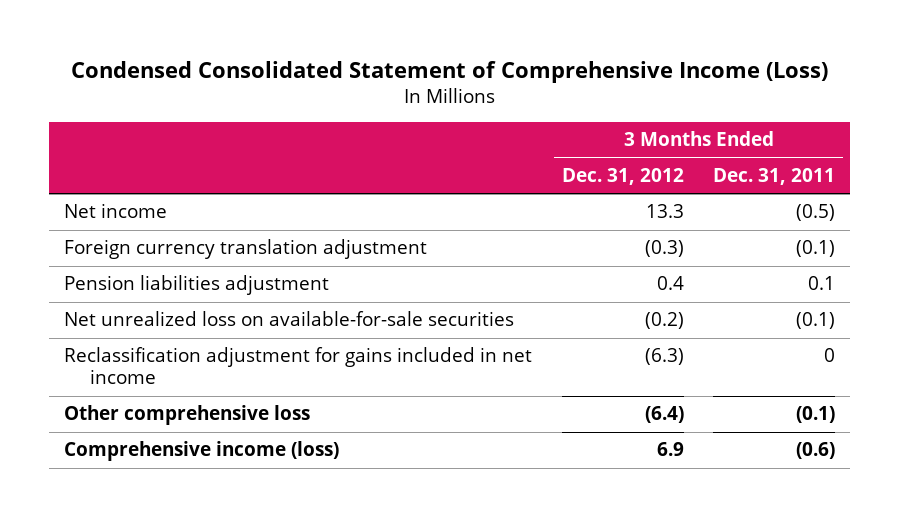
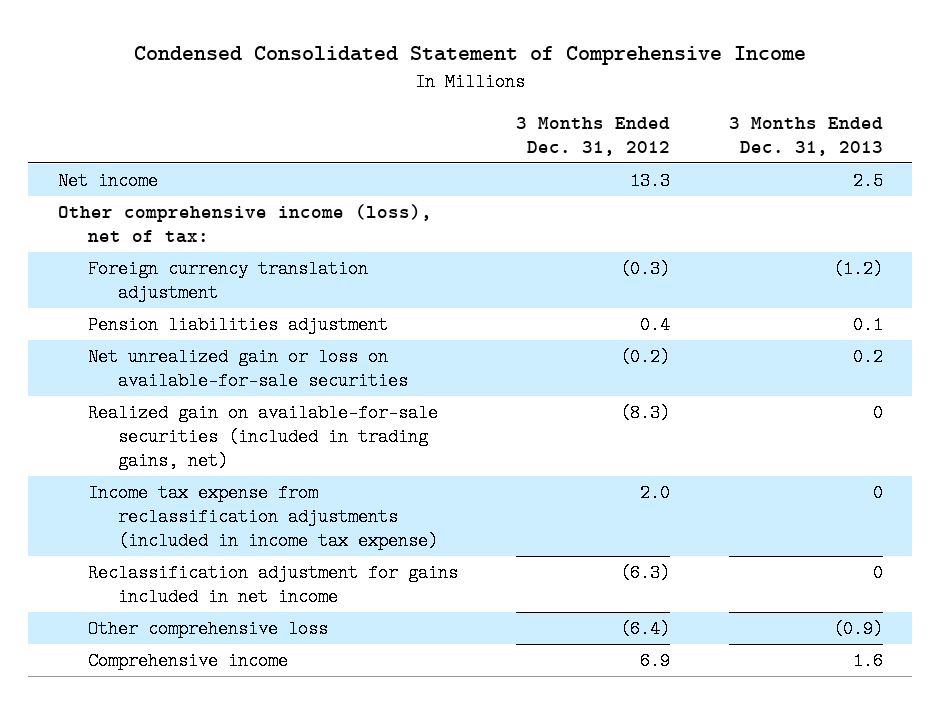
[70,60,828,83] Condensed Consolidated Statement of Comprehensive Income (Loss) -> [134,45,807,65] Condensed Consolidated Statement of Comprehensive Income
[713,168,836,186] Dec. 31, 2011 -> none
none -> [728,117,883,156] 3 Months Ended Dec. 31, 2013
none -> [57,204,432,244] Other comprehensive income (loss), net of tax:
[63,311,514,327] Net unrealized loss on available-for-sale securities -> [87,348,408,391] Net unrealized gain or loss on available-for-sale securities
none -> [87,404,438,471] Realized gain on available-for-sale securities (included in trading gains, net)
none -> [87,484,438,551] Income tax expense from reclassification adjustments (included in income tax expense)
[63,441,339,462] Comprehensive income (loss) -> [87,652,288,671] Comprehensive income

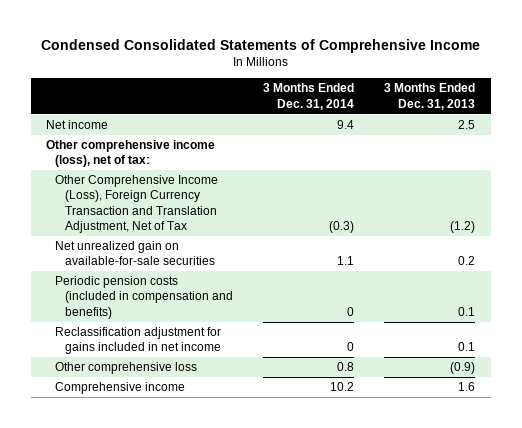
[134,45,807,65] Condensed Consolidated Statement of Comprehensive Income -> [40,38,480,53] Condensed Consolidated Statements of Comprehensive Income
[516,117,671,156] 3 Months Ended Dec. 31, 2012 -> none
none -> [263,83,355,110] 3 Months Ended Dec. 31, 2014
[87,316,388,335] Pension liabilities adjustment -> none
[87,404,438,471] Realized gain on available-for-sale securities (included in trading gains, net) -> none
[87,484,438,551] Income tax expense from reclassification adjustments (included in income tax expense) -> none
[87,260,368,303] Foreign currency translation adjustment -> [55,175,219,233] Other Comprehensive Income (Loss), Foreign Currency Transaction and Translation Adjustment, Net of Tax
[87,348,408,391] Net unrealized gain or loss on available-for-sale securities -> [55,241,215,266] Net unrealized gain on available-for-sale securities
none -> [55,276,233,319] Periodic pension costs (included in compensation and benefits)
[872,564,883,583] 0 -> [458,342,476,352] 0.1

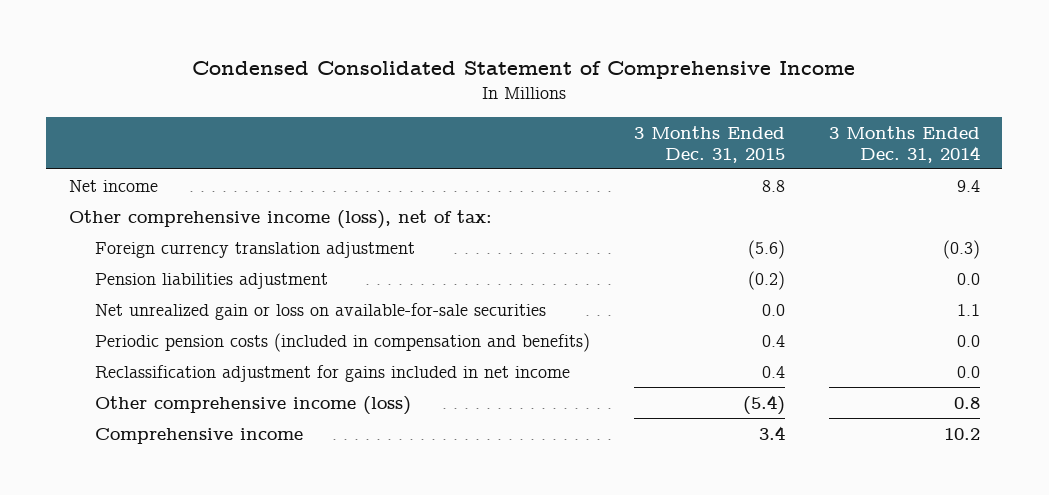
[40,38,480,53] Condensed Consolidated Statements of Comprehensive Income -> [192,60,856,79] Condensed Consolidated Statement of Comprehensive Income
[384,83,476,110] 3 Months Ended Dec. 31, 2013 -> none
none -> [634,125,786,163] 3 Months Ended Dec. 31, 2015
[55,175,219,233] Other Comprehensive Income (Loss), Foreign Currency Transaction and Translation Adjustment, Net of Tax -> [95,241,416,258] Foreign currency translation adjustment
none -> [95,272,329,289] Pension liabilities adjustment
[55,241,215,266] Net unrealized gain on available-for-sale securities -> [95,302,547,320] Net unrealized gain or loss on available-for-sale securities
[347,306,355,316] 0 -> [957,334,981,347] 0.0
[347,342,355,352] 0 -> [957,365,981,378] 0.0
[55,362,198,375] Other comprehensive loss -> [95,395,412,415] Other comprehensive income (loss)

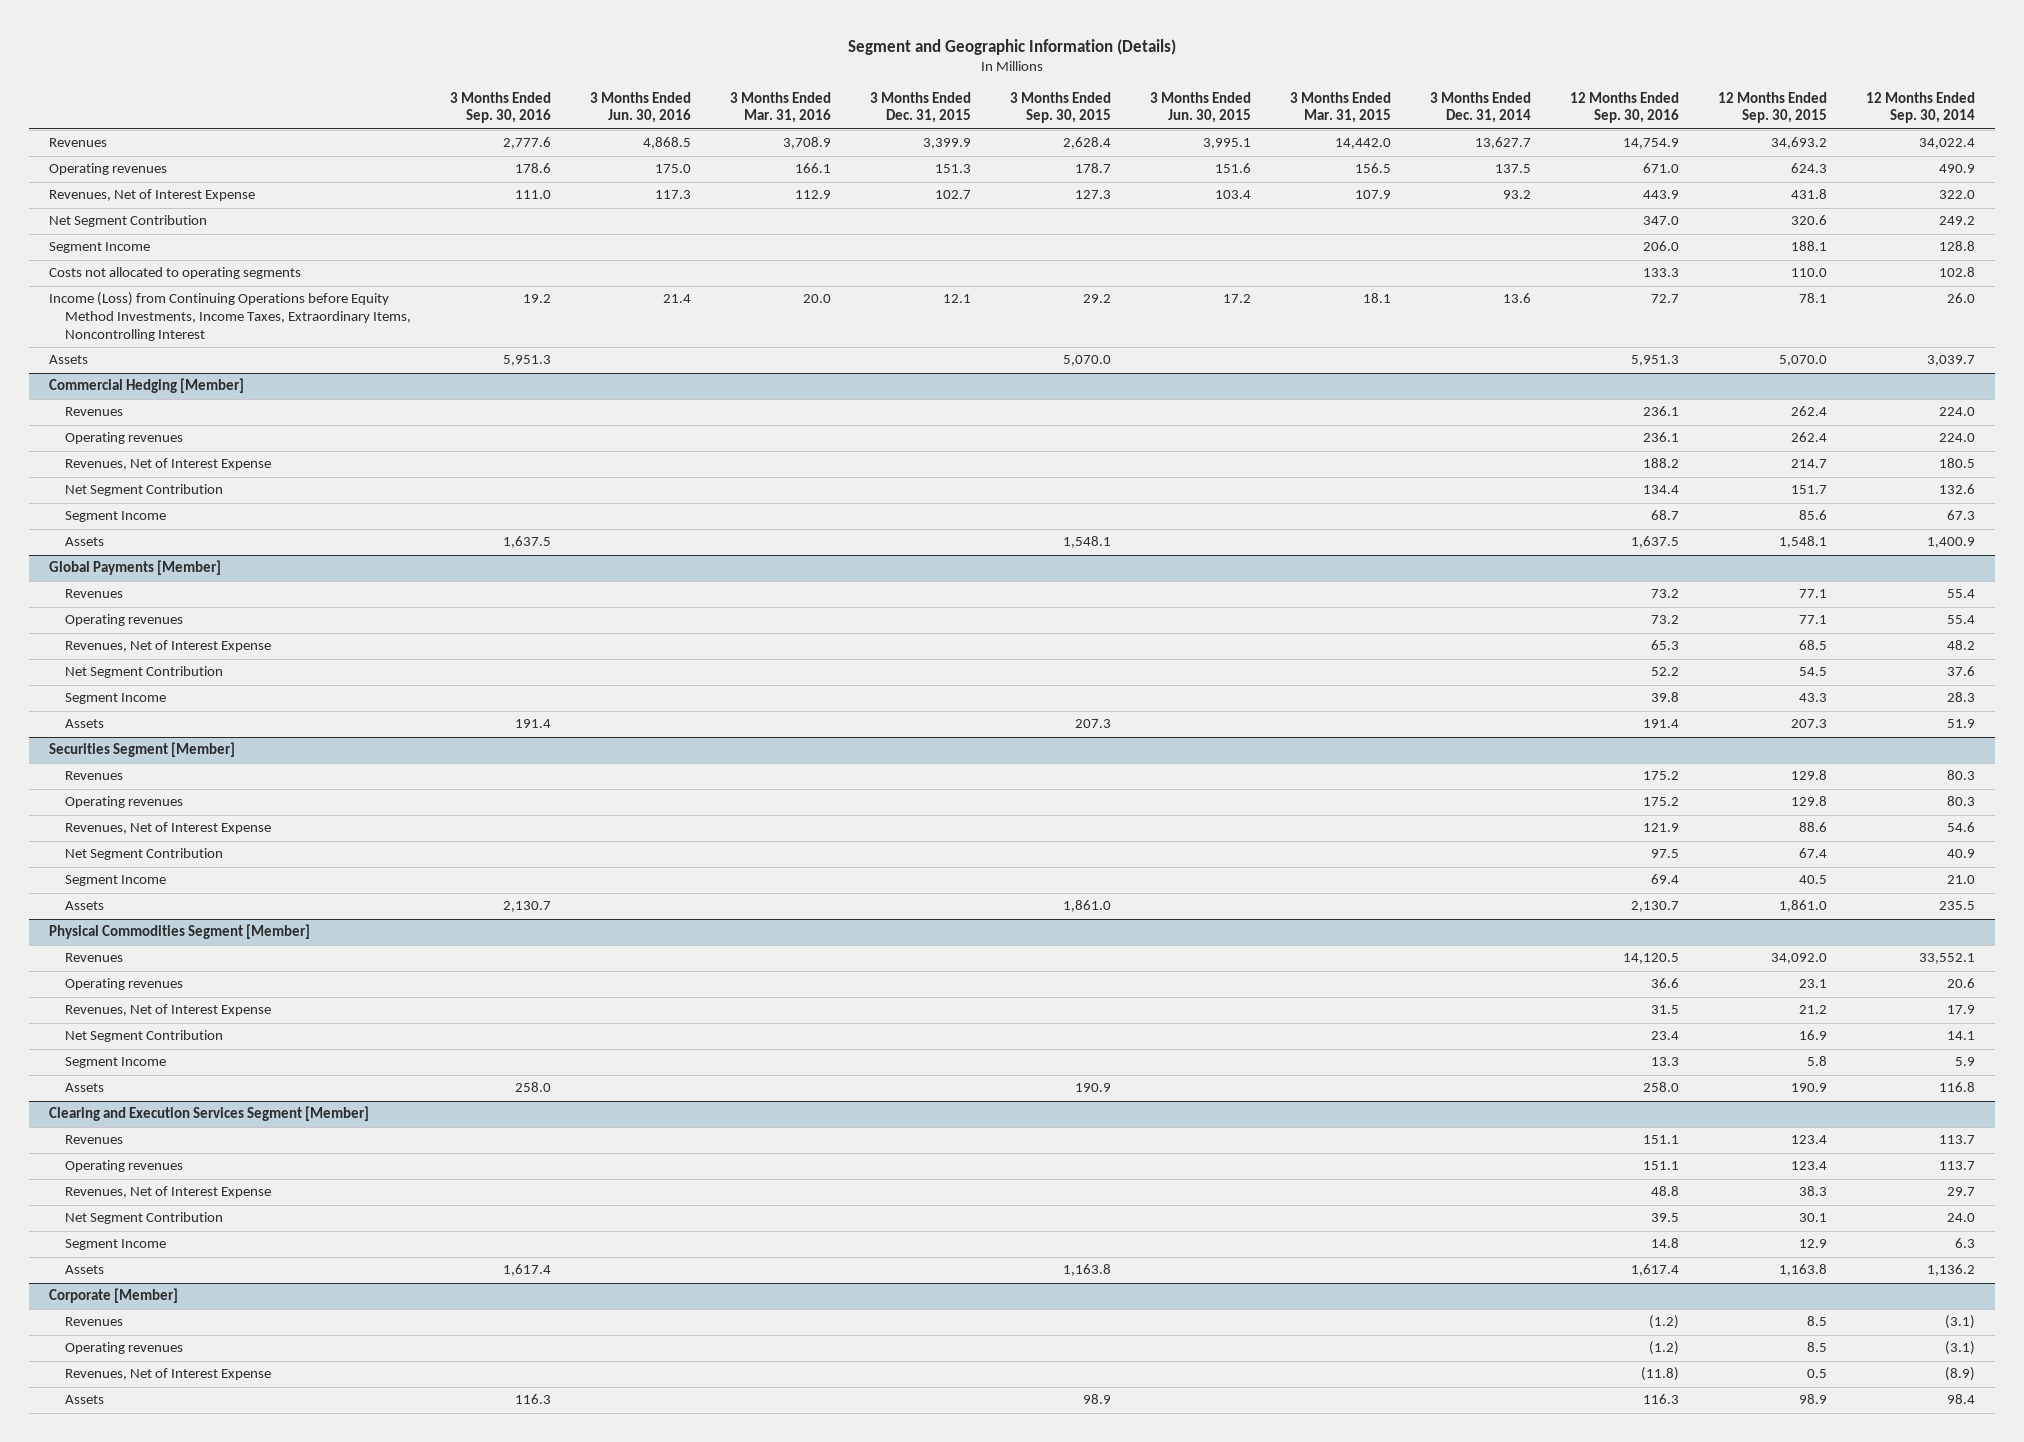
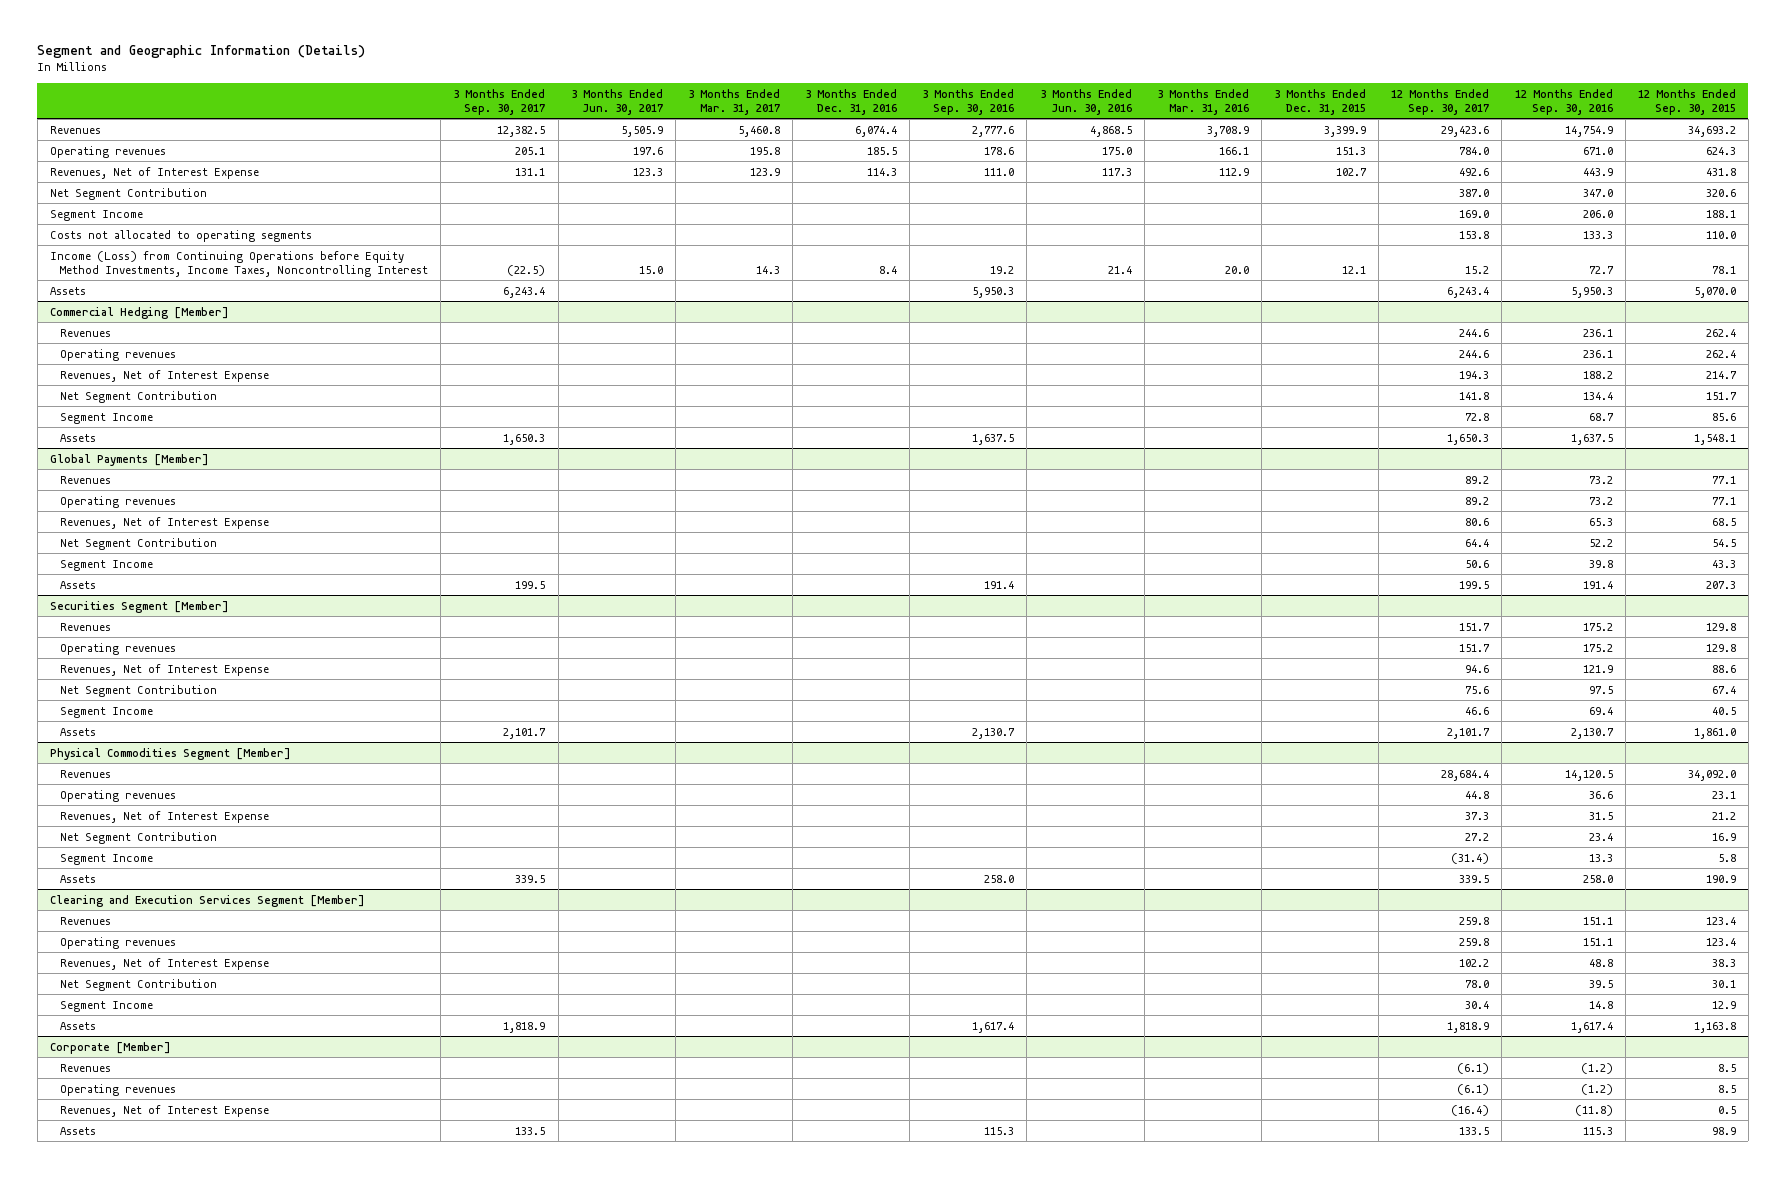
[1009,91,1111,124] 3 Months Ended Sep. 30, 2015 -> none
[1149,91,1251,124] 3 Months Ended Jun. 30, 2015 -> none
[1289,91,1391,124] 3 Months Ended Mar. 31, 2015 -> none
[1429,91,1531,124] 3 Months Ended Dec. 31, 2014 -> none
[1866,91,1976,124] 12 Months Ended Sep. 30, 2014 -> none
none -> [453,88,546,115] 3 Months Ended Sep. 30, 2017
none -> [570,88,663,115] 3 Months Ended Jun. 30, 2017
none -> [687,88,780,115] 3 Months Ended Mar. 31, 2017
none -> [805,88,898,115] 3 Months Ended Dec. 31, 2016
none -> [1391,88,1490,115] 12 Months Ended Sep. 30, 2017
[48,292,411,341] Income (Loss) from Continuing Operations before Equity Method Investments, Income Taxes, Extraordinary Items, Noncontrolling Interest -> [49,250,429,277] Income (Loss) from Continuing Operations before Equity Method Investments, Income Taxes, Noncontrolling Interest
[502,355,551,367] 5,951.3 -> [972,286,1015,298] 5,950.3
[1630,355,1679,367] 5,951.3 -> [1570,286,1613,298] 5,950.3
[514,1394,551,1405] 116.3 -> [984,1126,1015,1135] 115.3
[1642,1394,1679,1405] 116.3 -> [1582,1126,1613,1135] 115.3

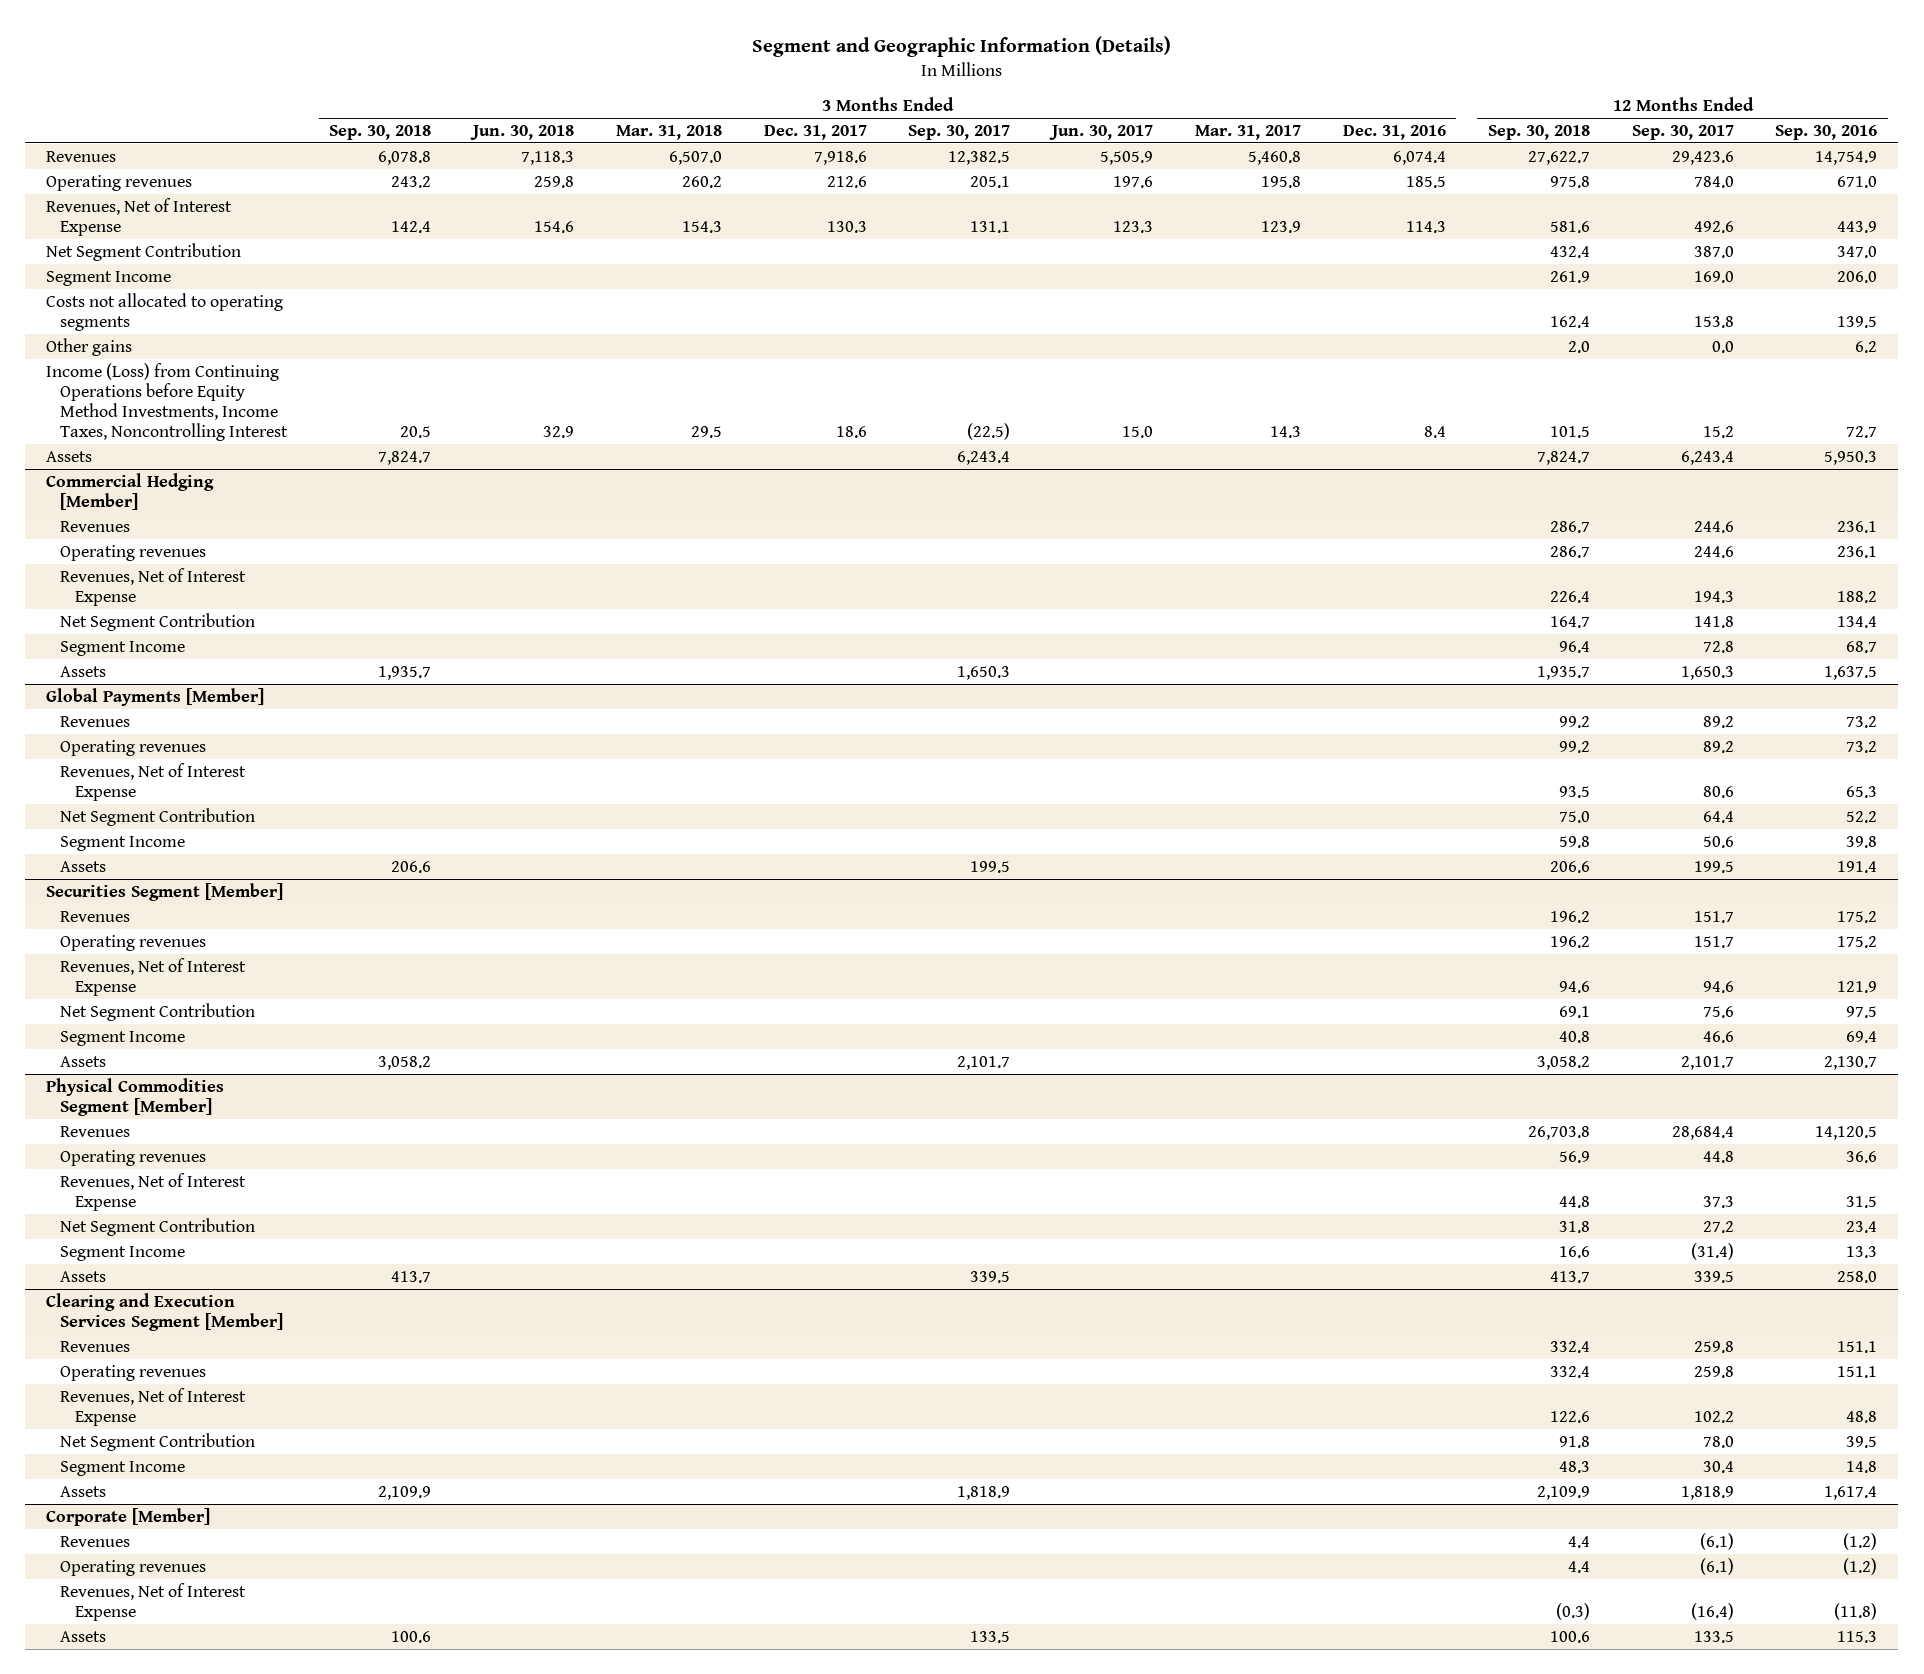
[922,88,1015,115] 3 Months Ended Sep. 30, 2016 -> none
[1039,88,1132,115] 3 Months Ended Jun. 30, 2016 -> none
[1156,88,1249,115] 3 Months Ended Mar. 31, 2016 -> none
[1274,88,1367,115] 3 Months Ended Dec. 31, 2015 -> none
[1637,88,1736,115] 12 Months Ended Sep. 30, 2015 -> none
none -> [329,124,432,140] Sep. 30, 2018
none -> [470,124,575,140] Jun. 30, 2018
none -> [615,124,722,140] Mar. 31, 2018
none -> [763,124,867,140] Dec. 31, 2017
none -> [1487,124,1590,140] Sep. 30, 2018
[1582,230,1613,239] 133.3 -> [1837,315,1878,328] 139.5
none -> [46,337,133,356] Other gains

